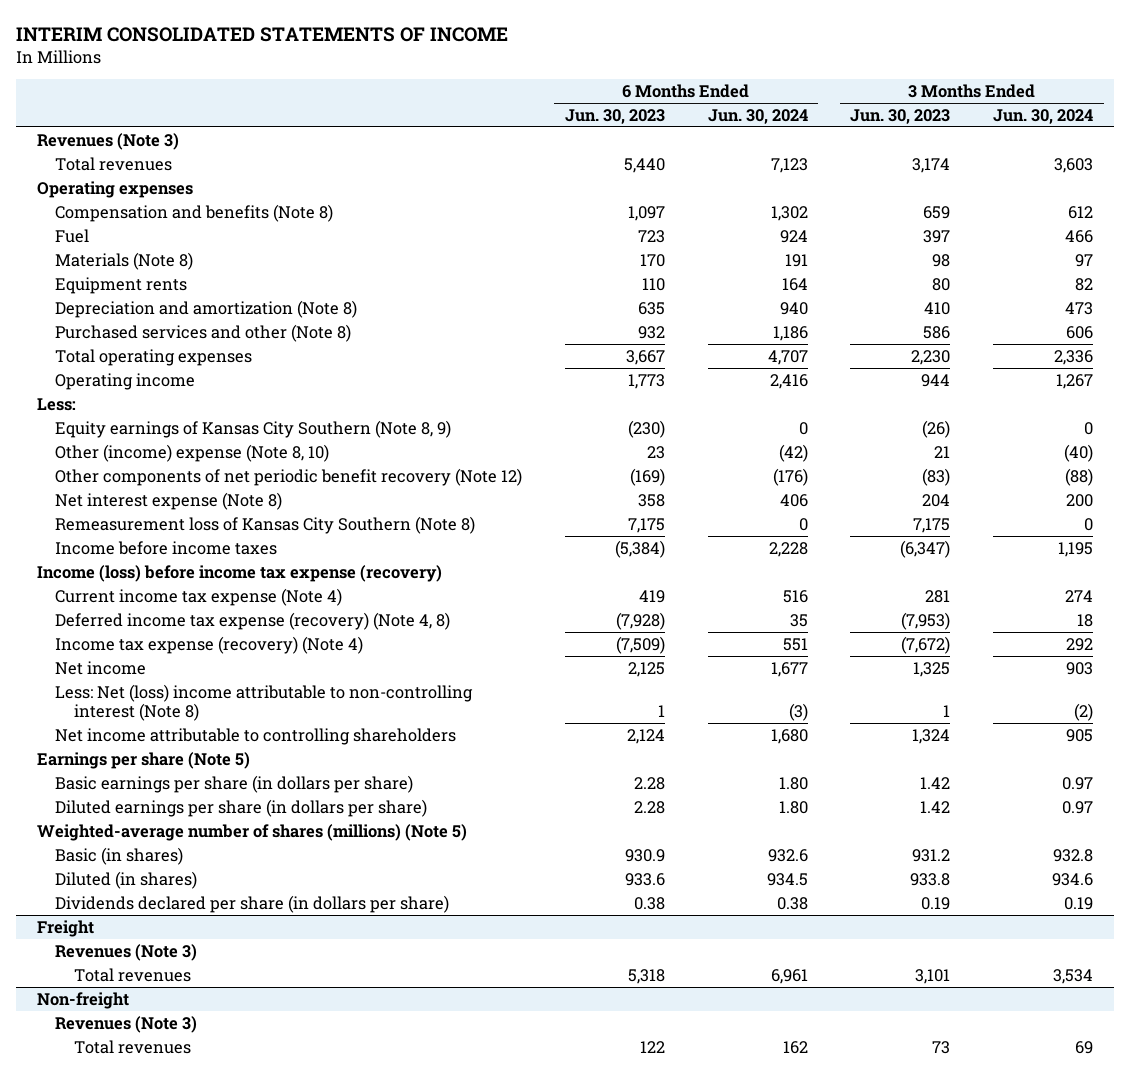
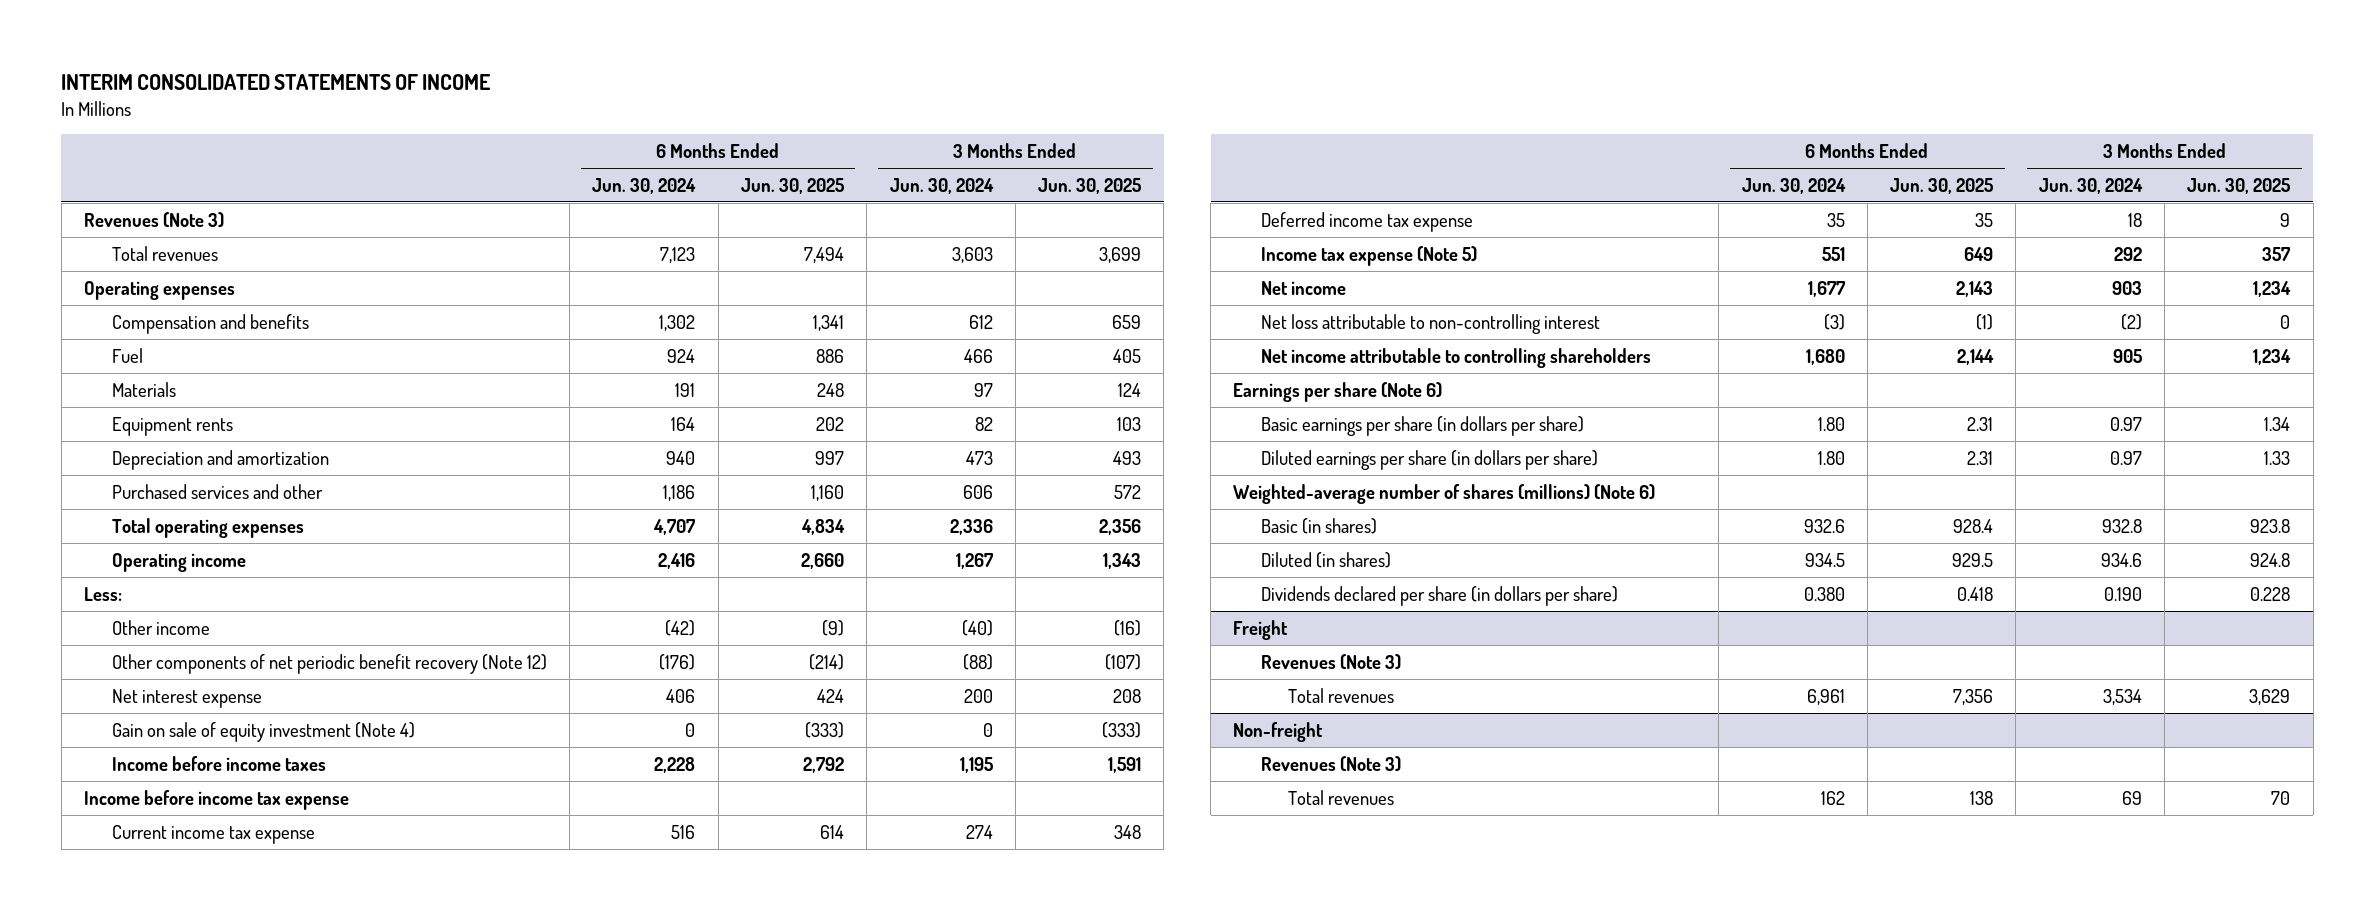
[564,108,665,124] Jun. 30, 2023 -> none
[850,108,951,124] Jun. 30, 2023 -> none
none -> [740,177,844,194] Jun. 30, 2025
none -> [1038,177,1142,194] Jun. 30, 2025
[55,203,334,222] Compensation and benefits (Note 8) -> [111,313,309,334] Compensation and benefits
[55,251,194,270] Materials (Note 8) -> [111,381,176,397] Materials
[55,299,358,318] Depreciation and amortization (Note 8) -> [111,449,329,470] Depreciation and amortization
[55,323,352,342] Purchased services and other (Note 8) -> [111,483,323,499] Purchased services and other
[55,419,452,438] Equity earnings of Kansas City Southern (Note 8, 9) -> none
[55,443,330,462] Other (income) expense (Note 8, 10) -> [111,619,210,635] Other income
[55,515,476,534] Remeasurement loss of Kansas City Southern (Note 8) -> none
[55,491,283,510] Net interest expense (Note 8) -> [111,688,262,708] Net interest expense
none -> [111,721,415,742] Gain on sale of equity investment (Note 4)
[37,564,443,582] Income (loss) before income tax expense (recovery) -> [84,789,350,810] Income before income tax expense
[55,587,343,606] Current income tax expense (Note 4) -> [111,824,315,844] Current income tax expense
[55,611,451,630] Deferred income tax expense (recovery) (Note 4, 8) -> [1260,211,1473,232] Deferred income tax expense
[55,635,364,654] Income tax expense (recovery) (Note 4) -> [1260,245,1477,266] Income tax expense (Note 5)
[55,683,474,722] Less: Net (loss) income attributable to non-controlling interest (Note 8) -> [1260,313,1600,334] Net loss attributable to non-controlling interest
[37,751,251,769] Earnings per share (Note 5) -> [1233,381,1443,402] Earnings per share (Note 6)
[37,823,468,841] Weighted-average number of shares (millions) (Note 5) -> [1233,483,1656,504] Weighted-average number of shares (millions) (Note 6)
[776,896,808,910] 0.38 -> [1803,586,1845,601] 0.380
[1063,896,1093,910] 0.19 -> [2103,586,2142,601] 0.190

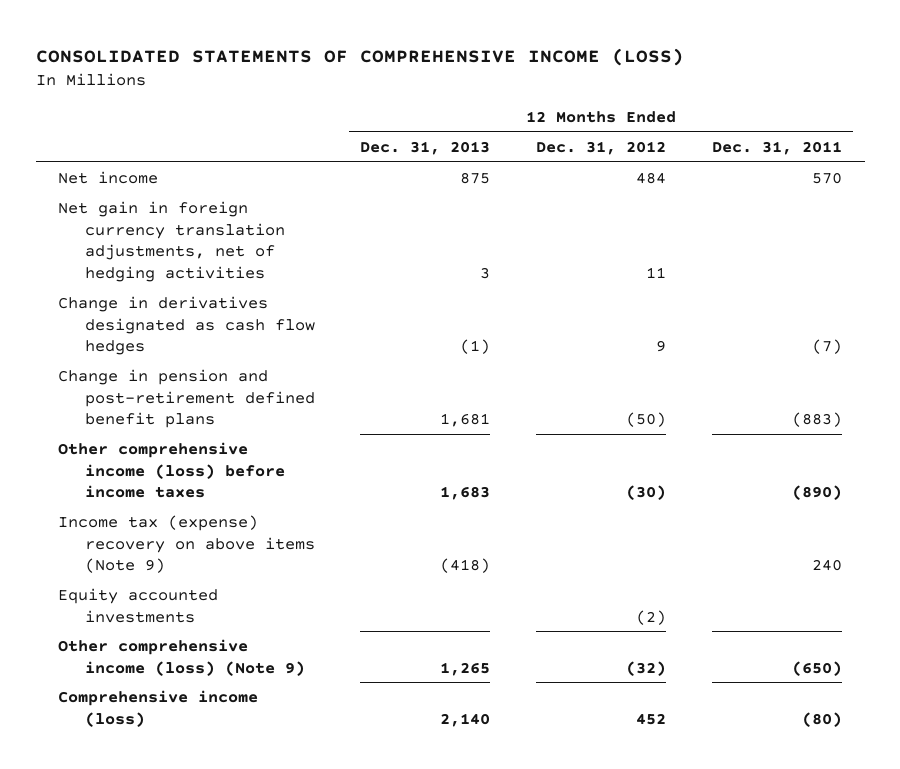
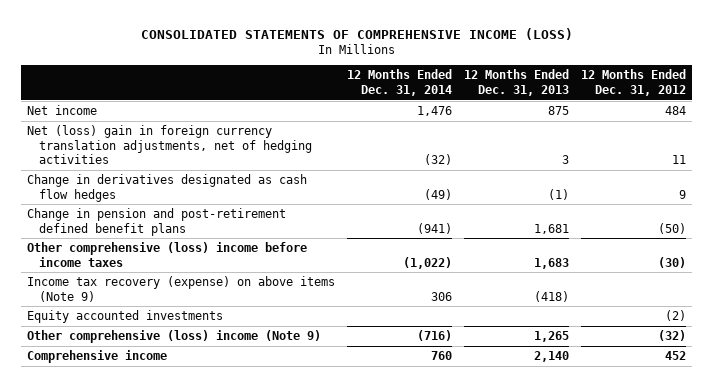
[711,140,842,155] Dec. 31, 2011 -> none
none -> [347,69,453,96] 12 Months Ended Dec. 31, 2014
[58,200,285,282] Net gain in foreign currency translation adjustments, net of hedging activities -> [27,124,313,165] Net (loss) gain in foreign currency translation adjustments, net of hedging activities
[58,441,285,499] Other comprehensive income (loss) before income taxes -> [27,241,308,267] Other comprehensive (loss) income before income taxes
[58,514,315,574] Income tax (expense) recovery on above items (Note 9) -> [27,275,336,302] Income tax recovery (expense) on above items (Note 9)
[58,638,305,676] Other comprehensive income (loss) (Note 9) -> [27,329,322,343] Other comprehensive (loss) income (Note 9)
[58,689,259,727] Comprehensive income (loss) -> [27,349,168,363] Comprehensive income

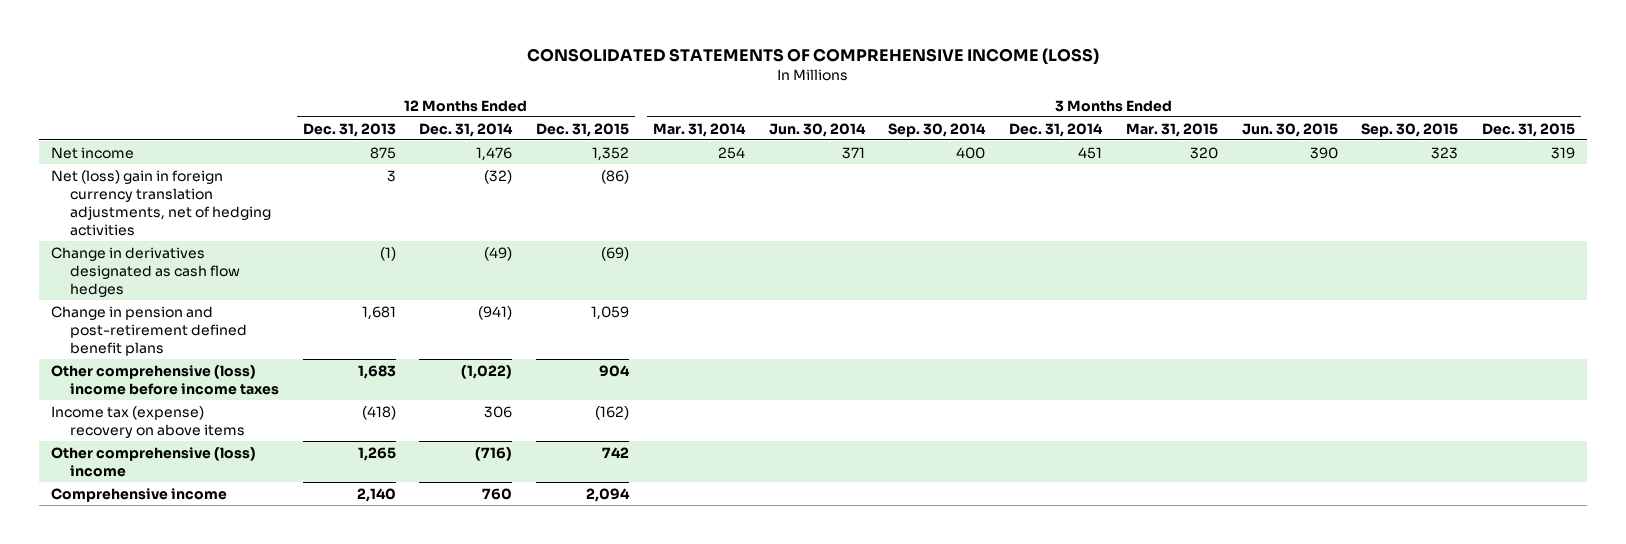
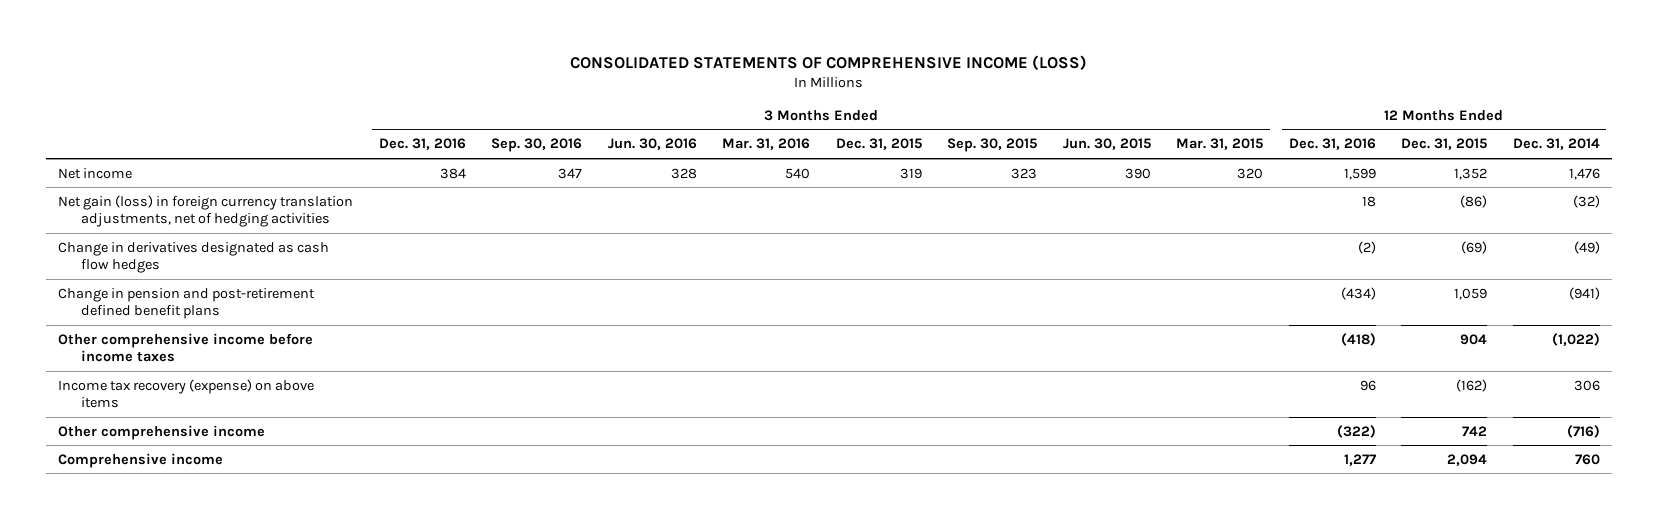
[302,122,396,137] Dec. 31, 2013 -> none
[652,122,746,137] Mar. 31, 2014 -> none
[768,122,866,137] Jun. 30, 2014 -> none
[888,122,987,137] Sep. 30, 2014 -> none
[1009,122,1104,137] Dec. 31, 2014 -> none
none -> [378,138,466,151] Dec. 31, 2016
none -> [491,138,583,153] Sep. 30, 2016
none -> [607,138,697,151] Jun. 30, 2016
none -> [722,138,811,151] Mar. 31, 2016
none -> [1288,138,1376,151] Dec. 31, 2016
[51,169,271,237] Net (loss) gain in foreign currency translation adjustments, net of hedging activities -> [58,194,354,228] Net gain (loss) in foreign currency translation adjustments, net of hedging activities
[51,364,279,395] Other comprehensive (loss) income before income taxes -> [58,332,314,363] Other comprehensive income before income taxes
[51,405,245,438] Income tax (expense) recovery on above items -> [58,378,315,409] Income tax recovery (expense) on above items
[51,446,257,477] Other comprehensive (loss) income -> [58,424,266,440] Other comprehensive income

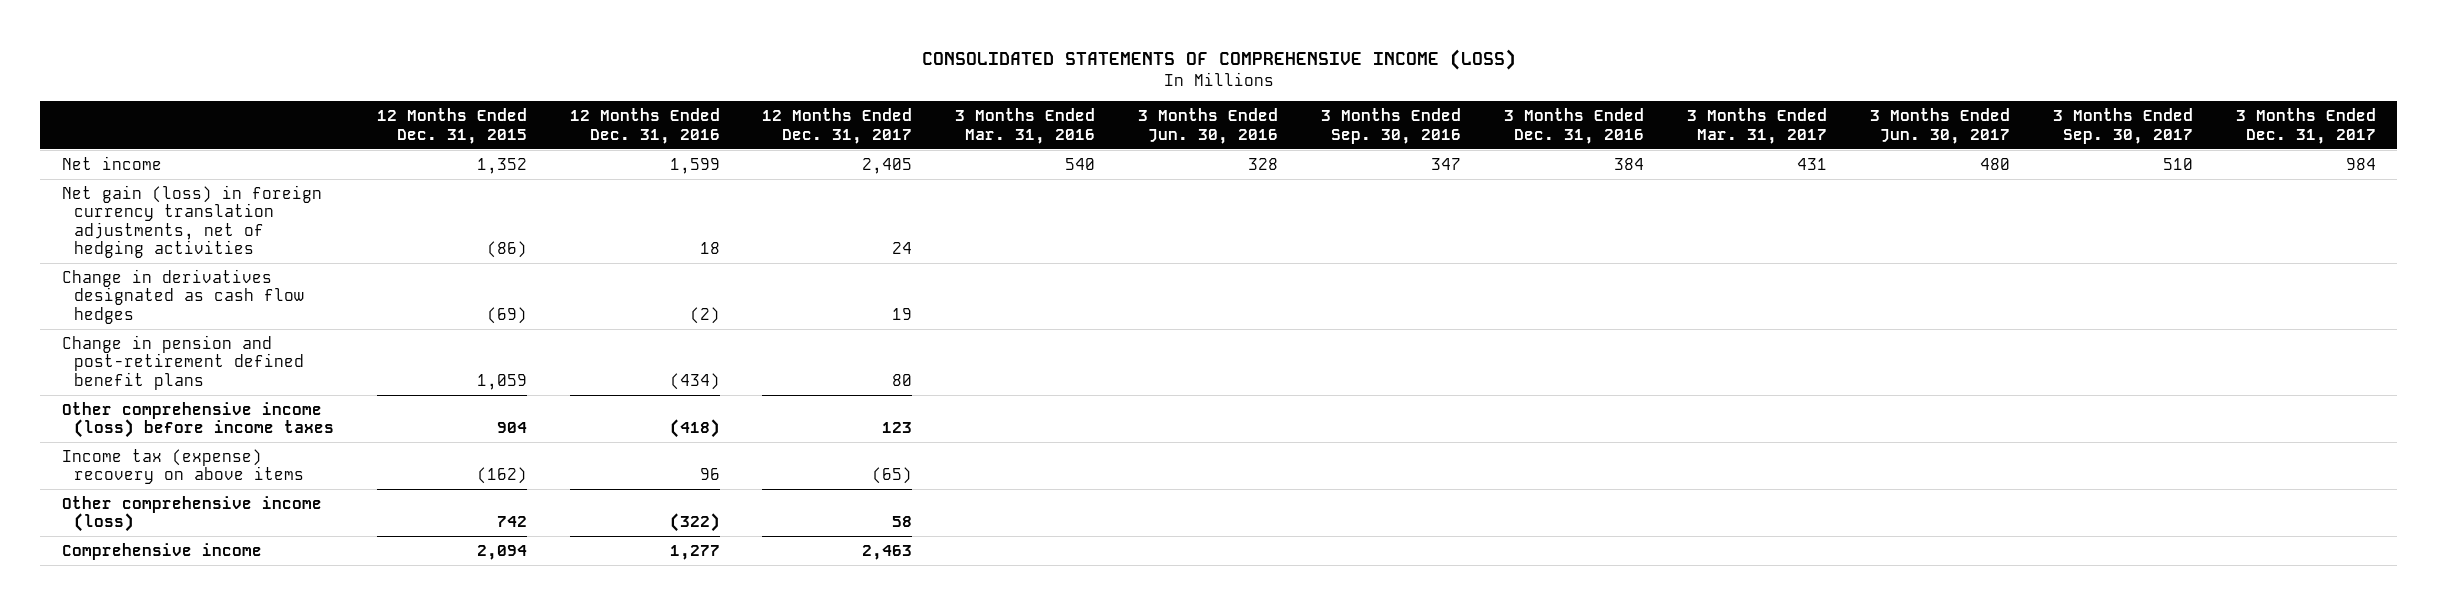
[835,138,922,151] Dec. 31, 2015 -> none
[947,138,1038,153] Sep. 30, 2015 -> none
[1062,138,1151,151] Jun. 30, 2015 -> none
[1176,138,1264,151] Mar. 31, 2015 -> none
[1512,138,1600,151] Dec. 31, 2014 -> none
none -> [762,108,913,144] 12 Months Ended Dec. 31, 2017
none -> [1686,108,1827,144] 3 Months Ended Mar. 31, 2017
none -> [1869,108,2010,144] 3 Months Ended Jun. 30, 2017
none -> [2052,108,2193,144] 3 Months Ended Sep. 30, 2017
none -> [2235,108,2376,144] 3 Months Ended Dec. 31, 2017
[58,332,314,363] Other comprehensive income before income taxes -> [61,401,334,439] Other comprehensive income (loss) before income taxes
[58,378,315,409] Income tax recovery (expense) on above items -> [61,448,304,485] Income tax (expense) recovery on above items
[58,424,266,440] Other comprehensive income -> [61,495,322,533] Other comprehensive income (loss)

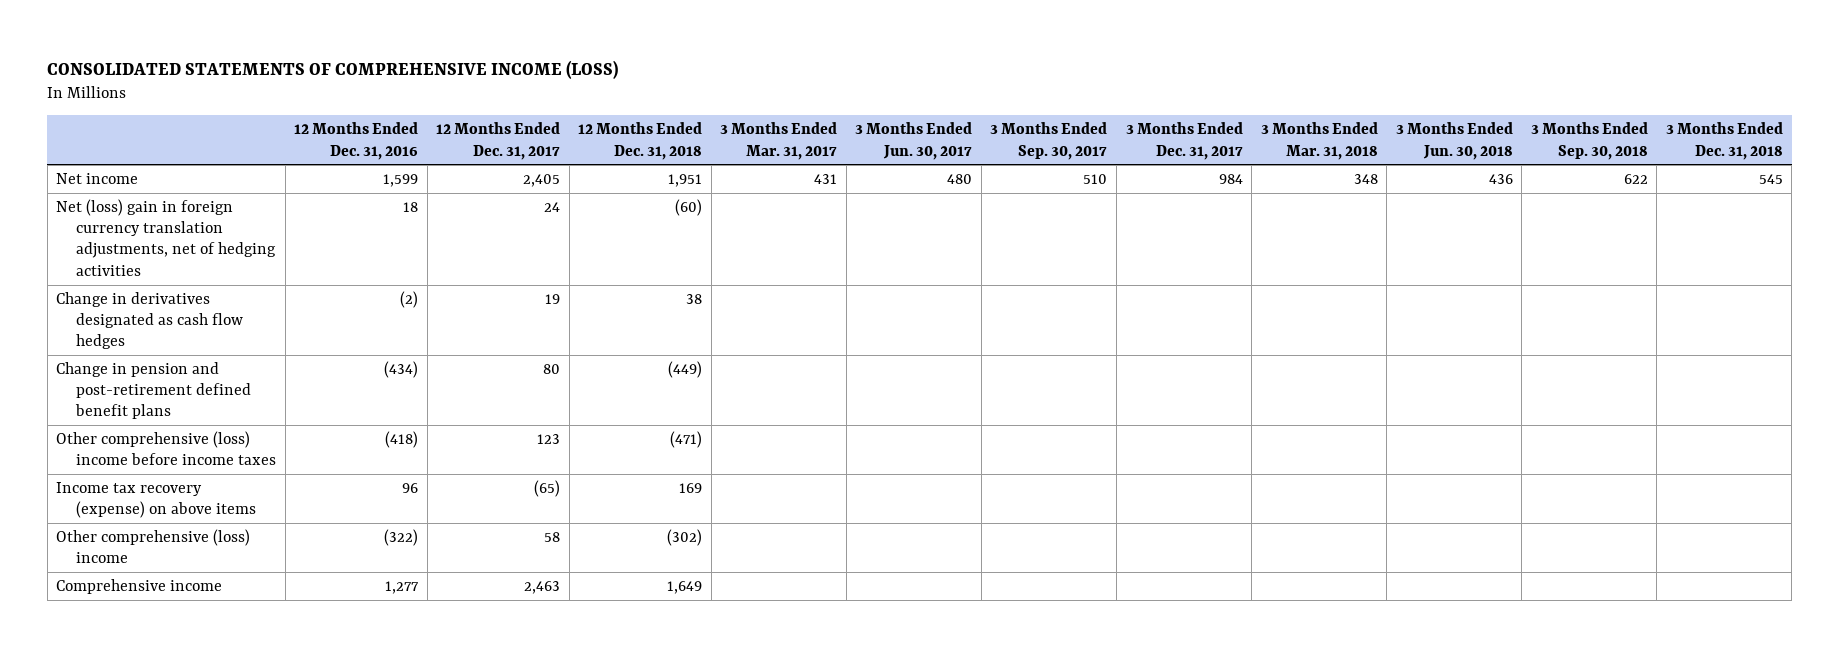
[376,108,527,144] 12 Months Ended Dec. 31, 2015 -> none
[955,108,1096,144] 3 Months Ended Mar. 31, 2016 -> none
[1138,108,1279,144] 3 Months Ended Jun. 30, 2016 -> none
[1321,108,1462,144] 3 Months Ended Sep. 30, 2016 -> none
[1504,108,1645,144] 3 Months Ended Dec. 31, 2016 -> none
none -> [578,122,703,160] 12 Months Ended Dec. 31, 2018
none -> [1260,122,1378,160] 3 Months Ended Mar. 31, 2018
none -> [1395,122,1513,160] 3 Months Ended Jun. 30, 2018
none -> [1530,122,1648,160] 3 Months Ended Sep. 30, 2018
none -> [1665,122,1783,160] 3 Months Ended Dec. 31, 2018
[61,184,322,259] Net gain (loss) in foreign currency translation adjustments, net of hedging activities -> [56,198,276,276] Net (loss) gain in foreign currency translation adjustments, net of hedging activities
[61,401,334,439] Other comprehensive income (loss) before income taxes -> [56,430,276,466] Other comprehensive (loss) income before income taxes
[61,448,304,485] Income tax (expense) recovery on above items -> [56,481,256,519] Income tax recovery (expense) on above items
[61,495,322,533] Other comprehensive income (loss) -> [56,528,251,564] Other comprehensive (loss) income

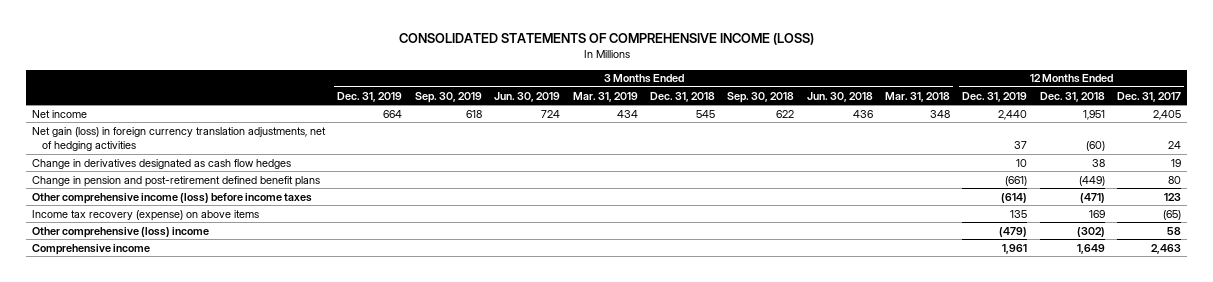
[294,122,419,160] 12 Months Ended Dec. 31, 2016 -> none
[720,122,838,160] 3 Months Ended Mar. 31, 2017 -> none
[855,122,973,160] 3 Months Ended Jun. 30, 2017 -> none
[990,122,1108,160] 3 Months Ended Sep. 30, 2017 -> none
[1125,122,1243,160] 3 Months Ended Dec. 31, 2017 -> none
none -> [337,91,403,102] Dec. 31, 2019
none -> [414,91,482,103] Sep. 30, 2019
none -> [494,91,561,102] Jun. 30, 2019
none -> [572,91,638,102] Mar. 31, 2019
none -> [962,91,1028,102] Dec. 31, 2019
[56,198,276,276] Net (loss) gain in foreign currency translation adjustments, net of hedging activities -> [32,126,327,152] Net gain (loss) in foreign currency translation adjustments, net of hedging activities
[56,430,276,466] Other comprehensive (loss) income before income taxes -> [32,192,313,204] Other comprehensive income (loss) before income taxes

